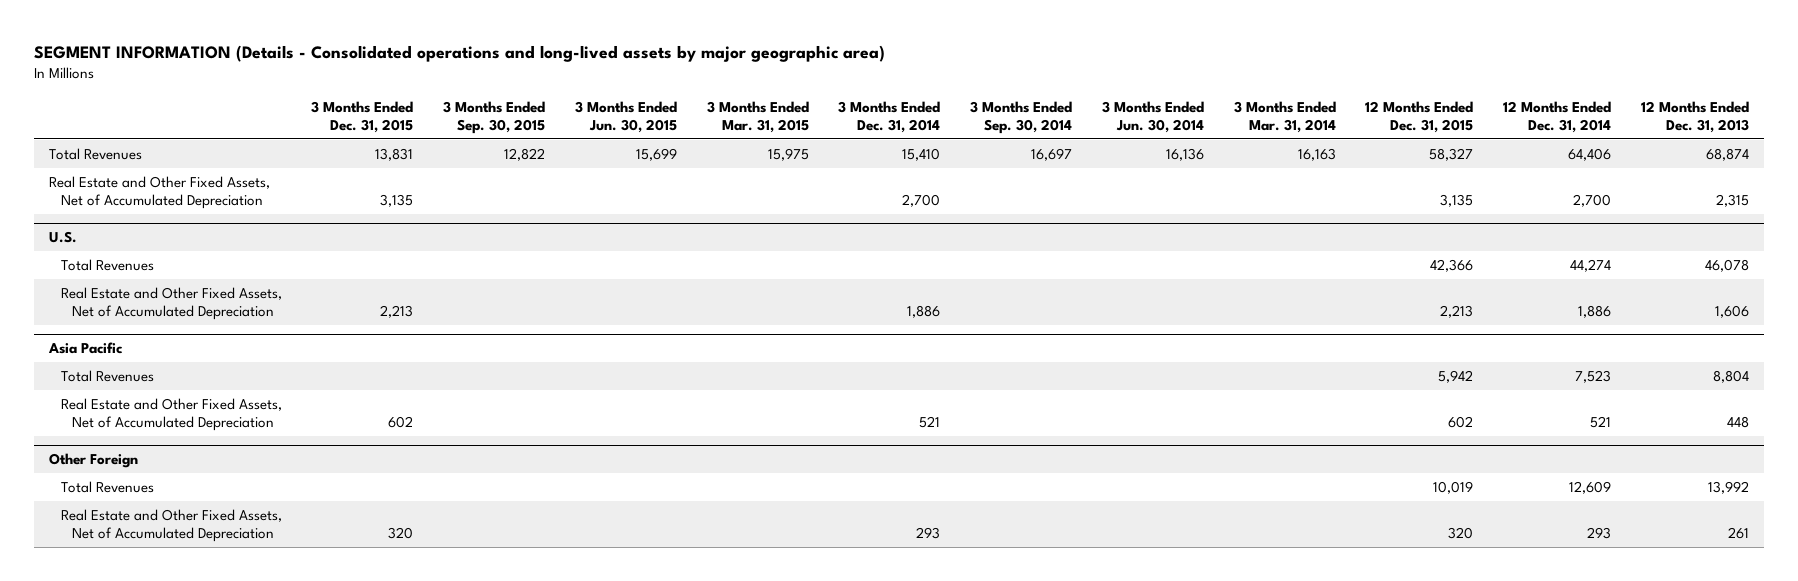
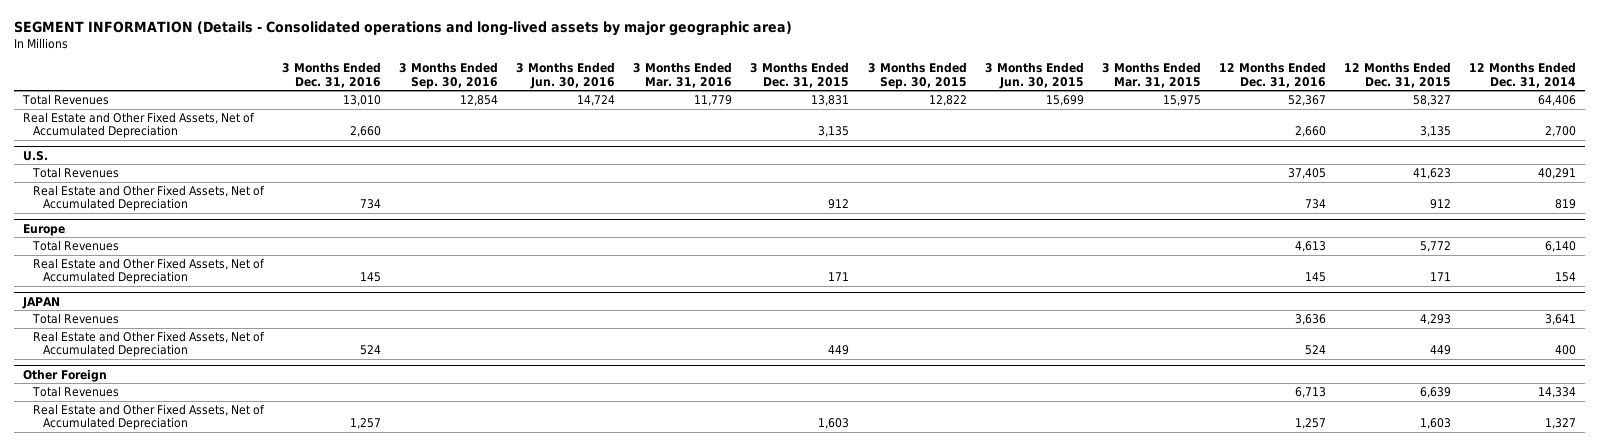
[838,100,941,133] 3 Months Ended Dec. 31, 2014 -> none
[970,100,1073,134] 3 Months Ended Sep. 30, 2014 -> none
[1101,100,1204,133] 3 Months Ended Jun. 30, 2014 -> none
[1233,100,1336,133] 3 Months Ended Mar. 31, 2014 -> none
[1640,100,1749,133] 12 Months Ended Dec. 31, 2013 -> none
none -> [282,62,382,88] 3 Months Ended Dec. 31, 2016
none -> [399,62,499,89] 3 Months Ended Sep. 30, 2016
none -> [516,62,616,89] 3 Months Ended Jun. 30, 2016
none -> [633,62,733,88] 3 Months Ended Mar. 31, 2016
none -> [1218,62,1326,88] 12 Months Ended Dec. 31, 2016
[48,341,124,354] Asia Pacific -> none
[1430,258,1474,272] 42,366 -> [1413,167,1452,179] 41,623
[1570,258,1612,272] 44,274 -> [1538,167,1577,179] 40,291
[380,304,414,318] 2,213 -> [828,199,850,210] 912
[1440,304,1474,318] 2,213 -> [1430,199,1452,210] 912
[1578,304,1612,318] 1,886 -> [1555,199,1577,210] 819
none -> [23,223,66,236] Europe
[1438,369,1474,383] 5,942 -> [1420,240,1452,252] 5,772
[1575,369,1612,383] 7,523 -> [1545,240,1577,252] 6,140
[388,415,414,428] 602 -> [828,272,850,282] 171
[1448,415,1474,428] 602 -> [1430,272,1452,282] 171
[1590,415,1612,428] 521 -> [1555,272,1577,283] 154
none -> [22,296,61,309] JAPAN
none -> [31,312,119,324] Total Revenues
none -> [32,330,265,358] Real Estate and Other Fixed Assets, Net of Accumulated Depreciation
[1433,480,1474,494] 10,019 -> [1420,386,1452,398] 6,639
[1569,480,1612,494] 12,609 -> [1538,386,1577,398] 14,334
[388,526,414,539] 320 -> [818,418,850,430] 1,603
[1448,526,1474,539] 320 -> [1420,418,1452,430] 1,603
[1587,526,1612,539] 293 -> [1545,418,1577,430] 1,327

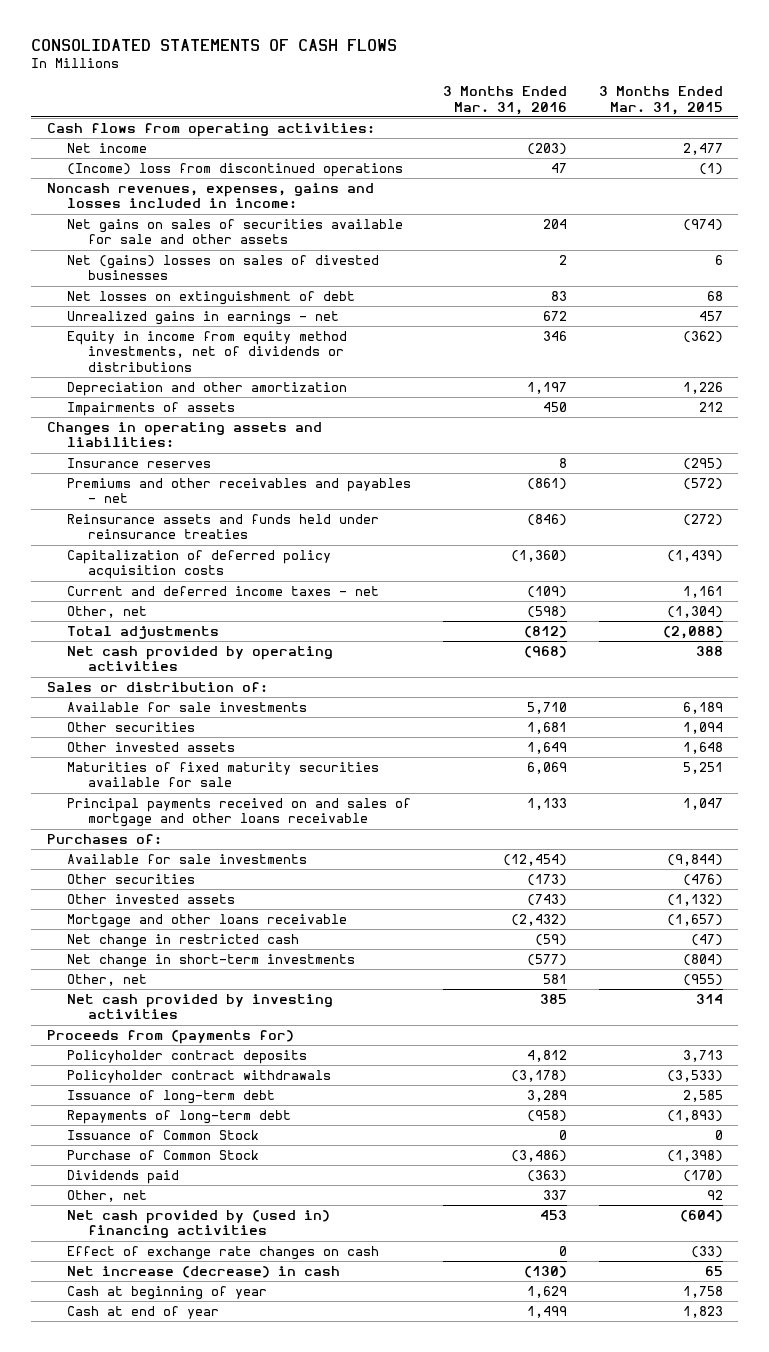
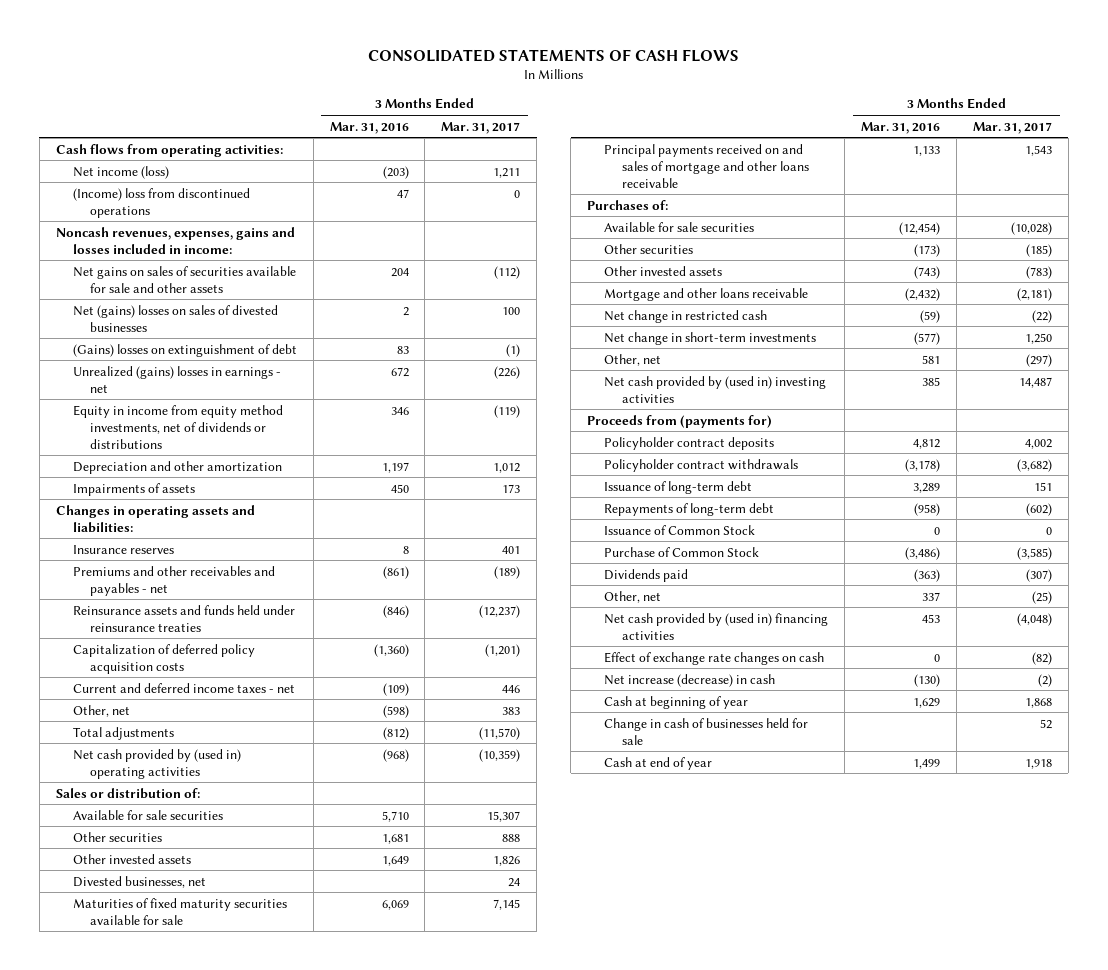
[598,85,723,115] 3 Months Ended Mar. 31, 2015 -> none
none -> [441,121,521,134] Mar. 31, 2017
[67,142,148,153] Net income -> [72,165,169,179] Net income (loss)
[67,290,356,305] Net losses on extinguishment of debt -> [72,343,297,357] (Gains) losses on extinguishment of debt
[67,310,340,325] Unrealized gains in earnings - net -> [72,365,281,393] Unrealized (gains) losses in earnings - net
[67,645,334,672] Net cash provided by operating activities -> [72,748,241,779] Net cash provided by (used in) operating activities
[67,701,308,712] Available for sale investments -> [72,809,223,820] Available for sale securities
none -> [72,875,206,888] Divested businesses, net
[67,853,308,864] Available for sale investments -> [604,221,755,232] Available for sale securities
[67,993,334,1020] Net cash provided by investing activities -> [604,375,827,403] Net cash provided by (used in) investing activities
none -> [604,717,809,745] Change in cash of businesses held for sale

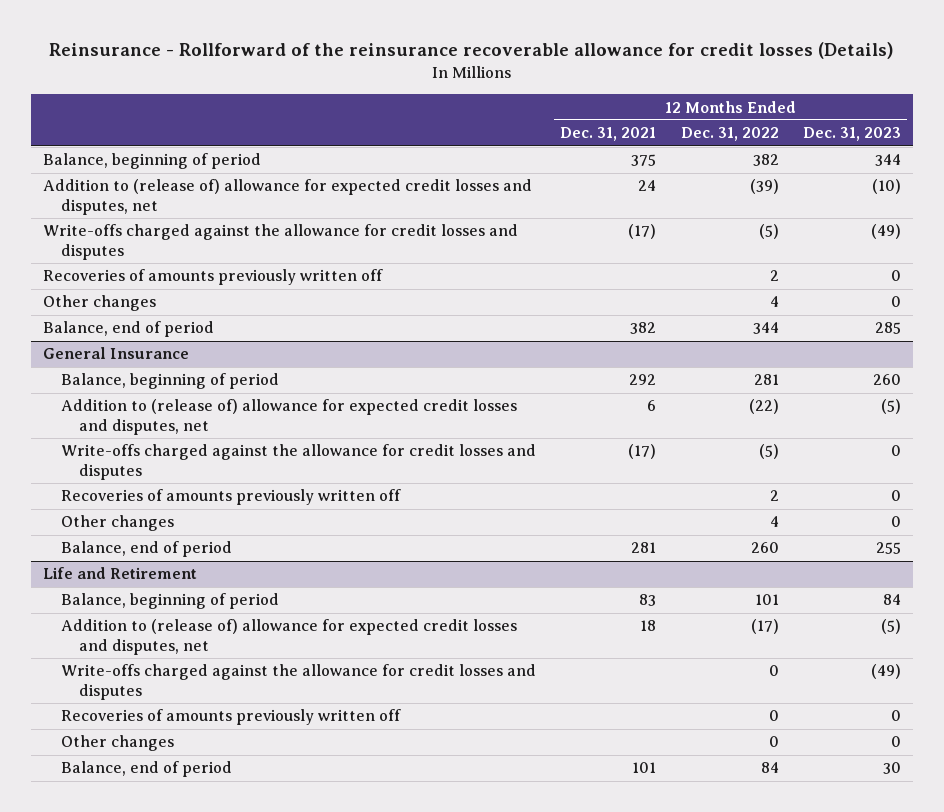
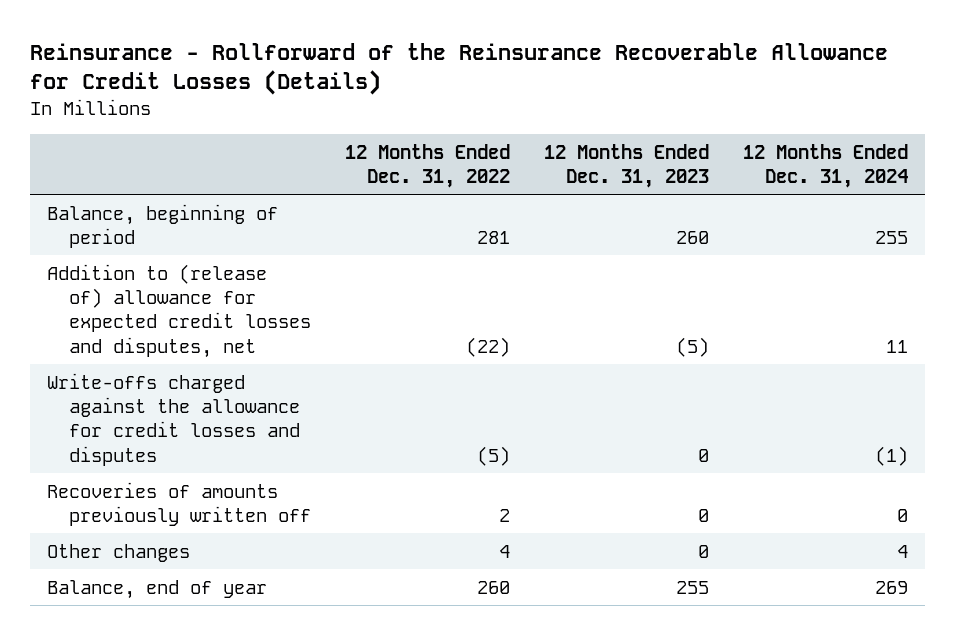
[49,42,895,60] Reinsurance - Rollforward of the reinsurance recoverable allowance for credit losses (Details) -> [30,42,889,96] Reinsurance - Rollforward of the Reinsurance Recoverable Allowance for Credit Losses (Details)
[560,127,657,142] Dec. 31, 2021 -> none
none -> [742,143,908,189] 12 Months Ended Dec. 31, 2024
[43,153,262,170] Balance, beginning of period -> none
[43,179,533,215] Addition to (release of) allowance for expected credit losses and disputes, net -> none
[43,224,519,260] Write-offs charged against the allowance for credit losses and disputes -> none
[43,269,384,286] Recoveries of amounts previously written off -> none
[43,295,157,312] Other changes -> none
[43,321,215,338] Balance, end of period -> none
[43,347,190,360] General Insurance -> none
[43,567,198,580] Life and Retirement -> none
[61,593,280,610] Balance, beginning of period -> none
[61,619,518,655] Addition to (release of) allowance for expected credit losses and disputes, net -> none
[61,664,537,700] Write-offs charged against the allowance for credit losses and disputes -> none
[61,709,402,726] Recoveries of amounts previously written off -> none
[61,735,175,752] Other changes -> none
[61,761,233,778] Balance, end of period -> none
[61,541,233,558] Balance, end of period -> [47,579,268,599] Balance, end of year

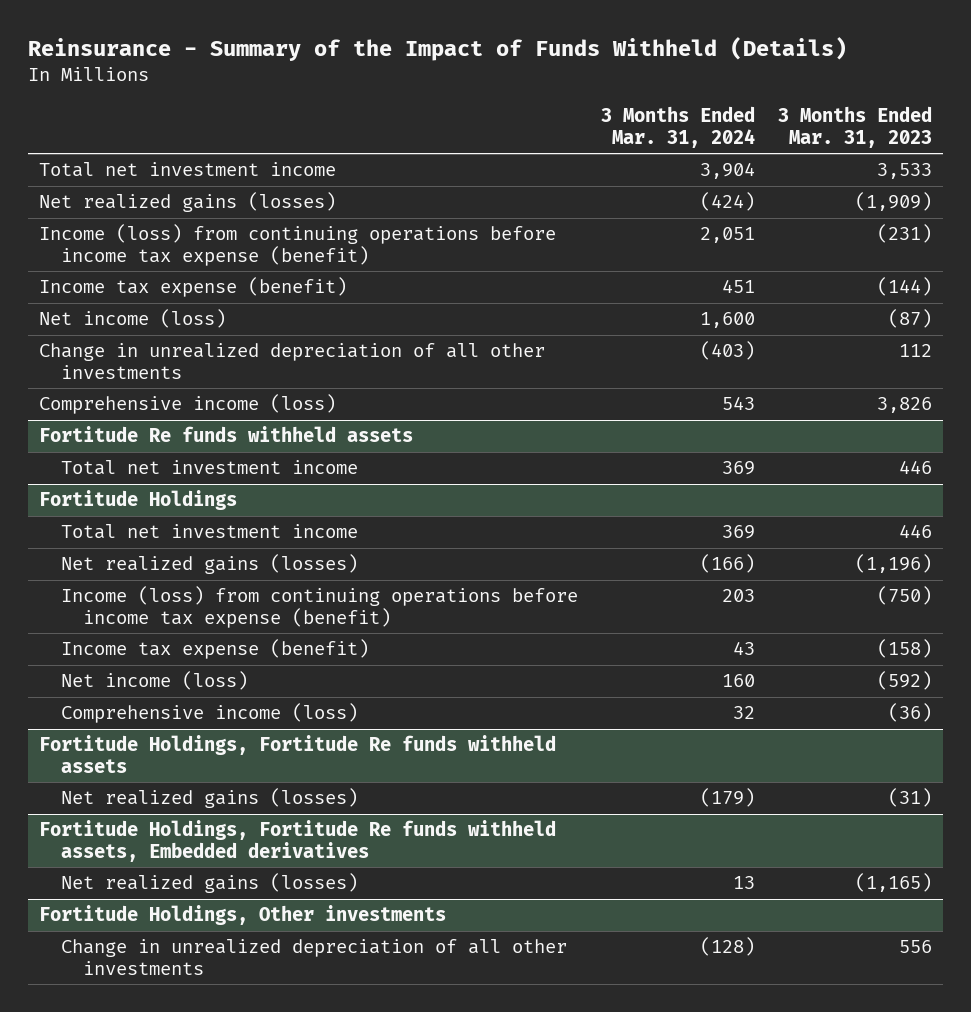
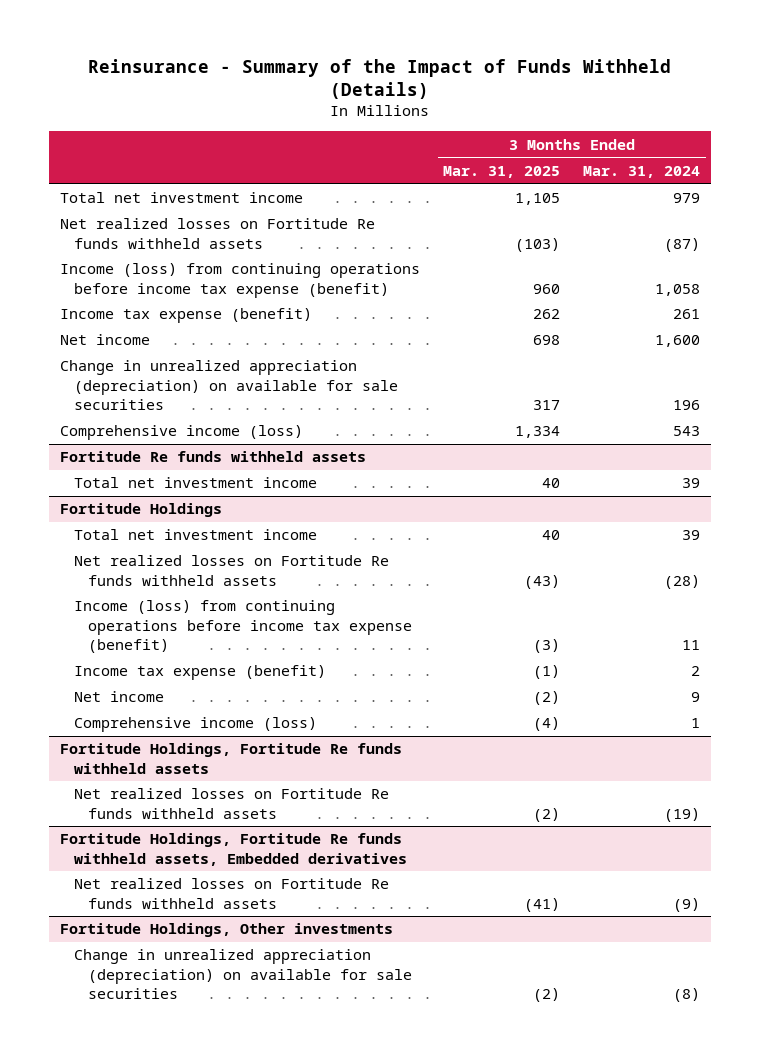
[777,106,932,149] 3 Months Ended Mar. 31, 2023 -> none
none -> [443,166,561,179] Mar. 31, 2025
[700,162,756,180] 3,904 -> [672,193,700,204] 979
[39,192,337,213] Net realized gains (losses) -> [60,218,376,249] Net realized losses on Fortitude Re funds withheld assets
[700,192,756,212] (424) -> [663,237,700,252] (87)
[700,227,756,244] 2,051 -> [654,283,700,296] 1,058
[722,279,756,294] 451 -> [672,309,700,320] 261
[39,309,227,329] Net income (loss) -> [60,334,151,346] Net income
[39,343,546,380] Change in unrealized depreciation of all other investments -> [60,360,399,410] Change in unrealized appreciation (depreciation) on available for sale securities
[700,341,756,361] (403) -> [672,399,700,410] 196
[722,461,756,476] 369 -> [681,478,700,489] 39
[722,525,756,540] 369 -> [681,530,700,541] 39
[61,554,359,575] Net realized gains (losses) -> [74,555,390,586] Net realized losses on Fortitude Re funds withheld assets
[700,554,756,574] (166) -> [663,574,700,589] (28)
[722,589,756,603] 203 -> [681,639,700,650] 11
[733,641,756,656] 43 -> [690,666,700,677] 2
[61,671,249,691] Net income (loss) -> [74,691,165,703] Net income
[722,674,756,688] 160 -> [690,692,700,703] 9
[733,706,756,720] 32 -> [690,718,700,729] 1
[61,788,359,809] Net realized gains (losses) -> [74,788,390,819] Net realized losses on Fortitude Re funds withheld assets
[700,788,756,808] (179) -> [663,807,700,822] (19)
[61,873,359,894] Net realized gains (losses) -> [74,878,390,909] Net realized losses on Fortitude Re funds withheld assets
[733,876,756,890] 13 -> [672,897,700,912] (9)
[61,939,568,976] Change in unrealized depreciation of all other investments -> [74,949,413,999] Change in unrealized appreciation (depreciation) on available for sale securities
[700,937,756,957] (128) -> [672,987,700,1002] (8)

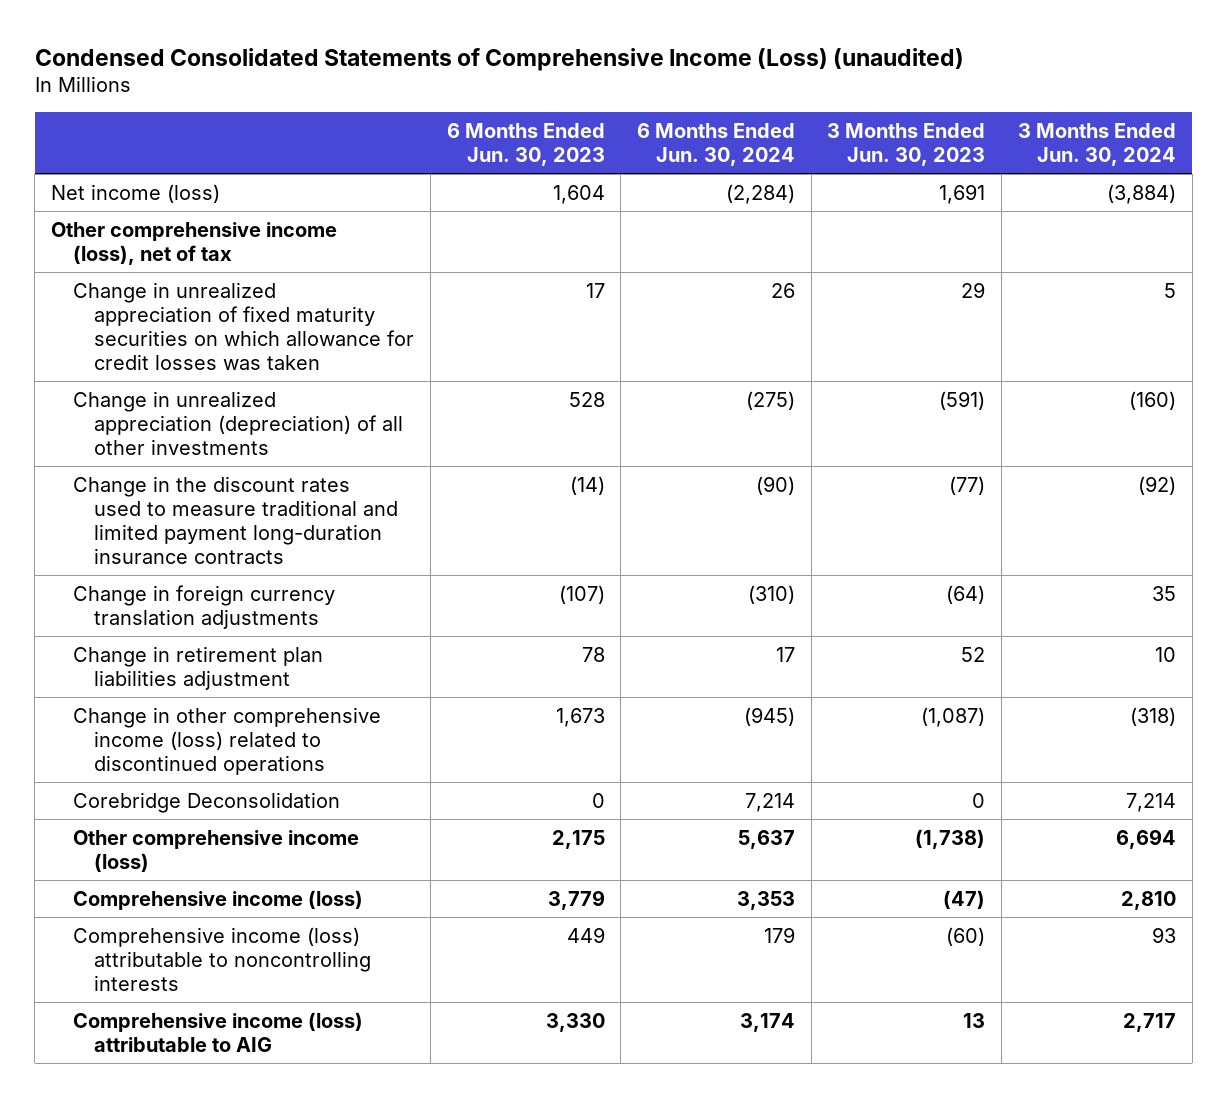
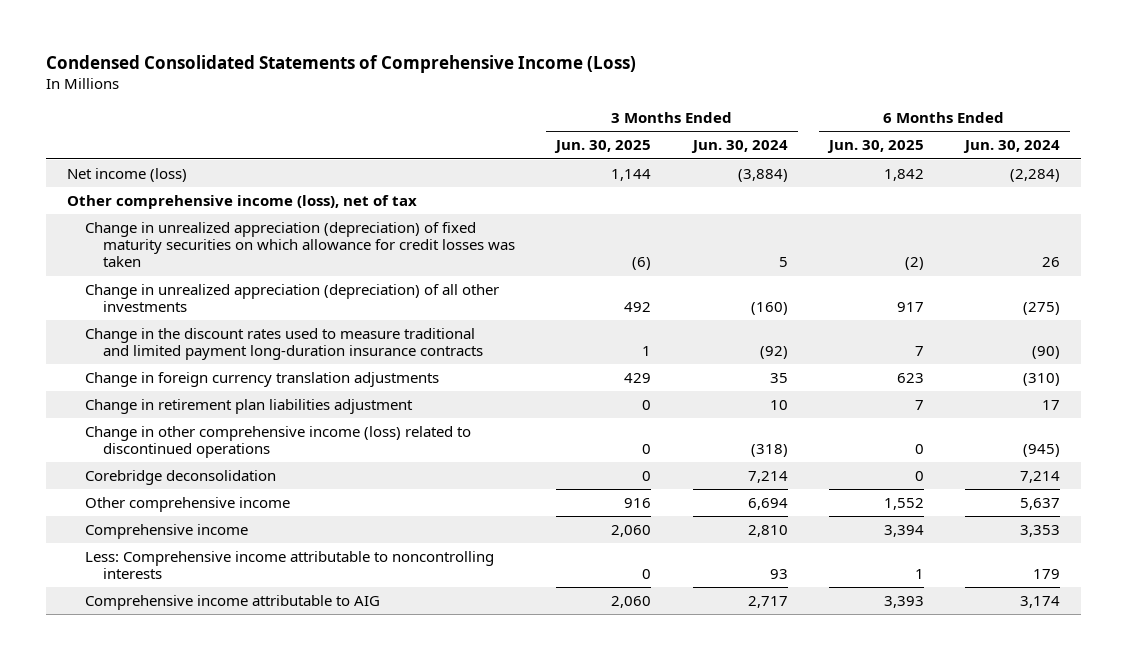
[34,47,964,71] Condensed Consolidated Statements of Comprehensive Income (Loss) (unaudited) -> [46,55,637,74] Condensed Consolidated Statements of Comprehensive Income (Loss)
[446,123,605,167] 6 Months Ended Jun. 30, 2023 -> none
[827,123,986,167] 3 Months Ended Jun. 30, 2023 -> none
none -> [554,140,652,154] Jun. 30, 2025
none -> [826,140,924,154] Jun. 30, 2025
[72,281,415,370] Change in unrealized appreciation of fixed maturity securities on which allowance for credit losses was taken -> [85,221,516,268] Change in unrealized appreciation (depreciation) of fixed maturity securities on which allowance for credit losses was taken
[72,791,340,813] Corebridge Deconsolidation -> [85,469,277,485] Corebridge deconsolidation
[72,829,359,872] Other comprehensive income (loss) -> [85,496,291,512] Other comprehensive income
[72,889,363,910] Comprehensive income (loss) -> [85,523,249,539] Comprehensive income
[72,926,372,991] Comprehensive income (loss) attributable to noncontrolling interests -> [85,550,495,580] Less: Comprehensive income attributable to noncontrolling interests
[72,1011,363,1052] Comprehensive income (loss) attributable to AIG -> [85,594,381,610] Comprehensive income attributable to AIG

